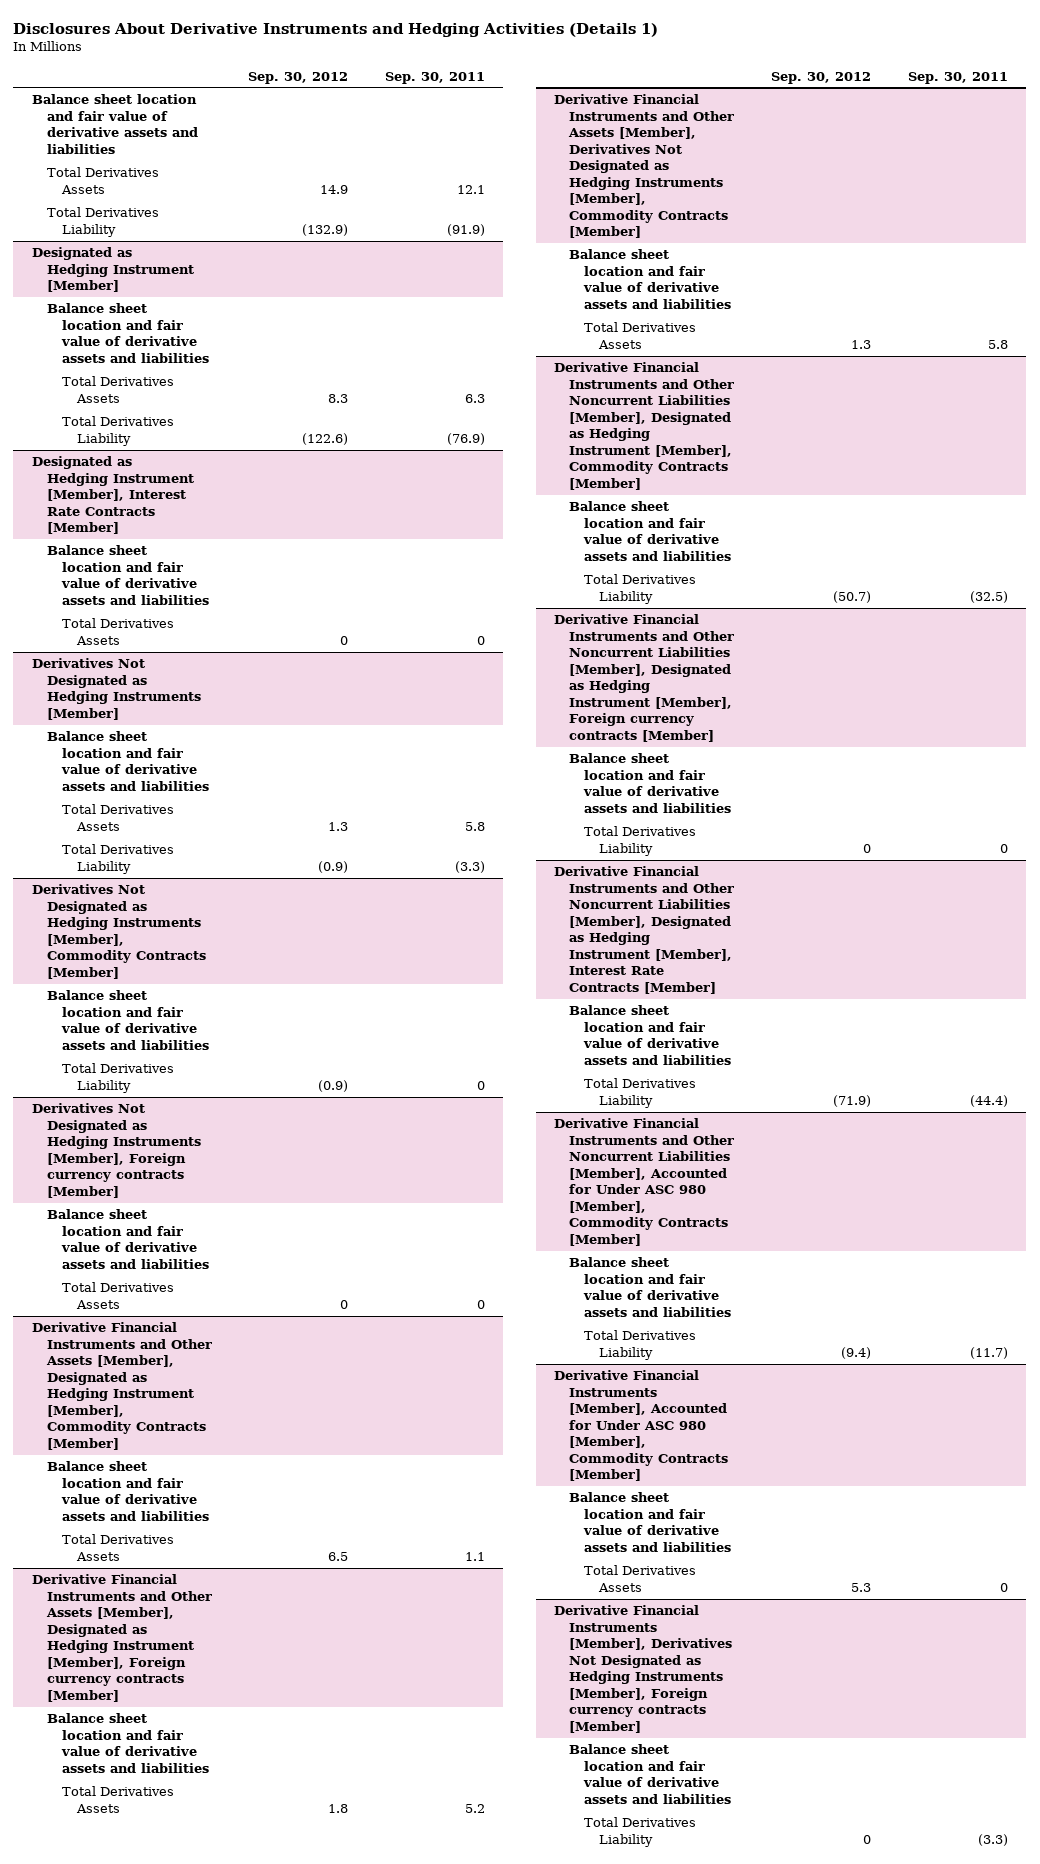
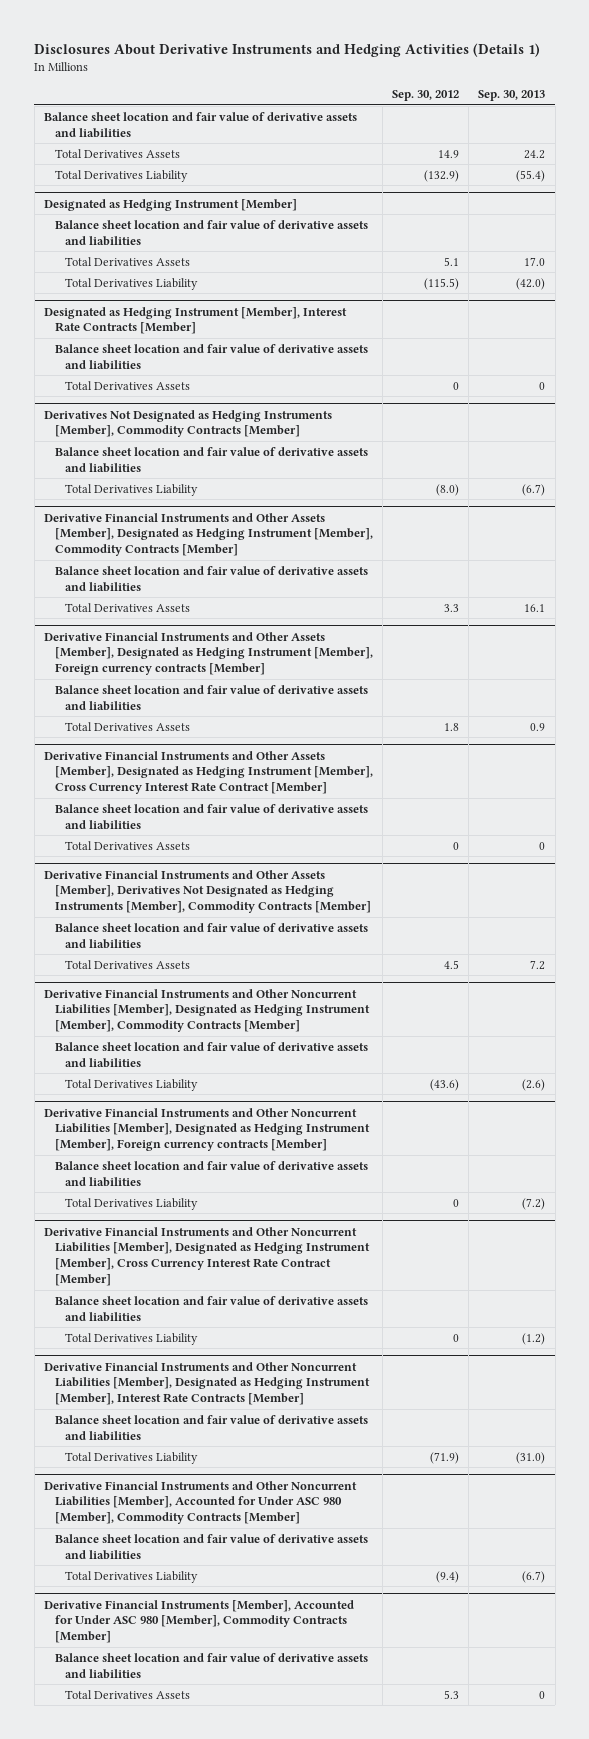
[385,71,486,84] Sep. 30, 2011 -> none
none -> [478,90,546,102] Sep. 30, 2013
[328,393,349,403] 8.3 -> [443,256,459,266] 5.1
[302,432,349,445] (122.6) -> [423,277,459,290] (115.5)
[31,658,201,720] Derivatives Not Designated as Hedging Instruments [Member] -> none
[46,731,209,791] Balance sheet location and fair value of derivative assets and liabilities -> none
[61,804,174,831] Total Derivatives Assets -> none
[61,844,174,874] Total Derivatives Liability -> none
[31,1103,201,1198] Derivatives Not Designated as Hedging Instruments [Member], Foreign currency contracts [Member] -> none
[46,1209,209,1269] Balance sheet location and fair value of derivative assets and liabilities -> none
[61,1282,174,1309] Total Derivatives Assets -> none
[318,1079,349,1092] (0.9) -> [435,483,459,496] (8.0)
[328,1551,349,1561] 6.5 -> [443,603,459,612] 3.3
none -> [44,750,373,795] Derivative Financial Instruments and Other Assets [Member], Designated as Hedging Instrument [Member], Cross Currency Interest Rate Contract [Member]
none -> [54,803,368,830] Balance sheet location and fair value of derivative assets and liabilities
none -> [65,840,191,850] Total Derivatives Assets
[851,339,872,349] 1.3 -> [443,959,459,969] 4.5
[833,590,872,603] (50.7) -> [429,1078,459,1091] (43.6)
none -> [44,1226,370,1287] Derivative Financial Instruments and Other Noncurrent Liabilities [Member], Designated as Hedging Instrument [Member], Cross Currency Interest Rate Contract [Member]
none -> [54,1295,368,1322] Balance sheet location and fair value of derivative assets and liabilities
none -> [65,1332,199,1345] Total Derivatives Liability
[554,1605,733,1733] Derivative Financial Instruments [Member], Derivatives Not Designated as Hedging Instruments [Member], Foreign currency contracts [Member] -> none
[569,1744,732,1804] Balance sheet location and fair value of derivative assets and liabilities -> none
[584,1817,697,1847] Total Derivatives Liability -> none

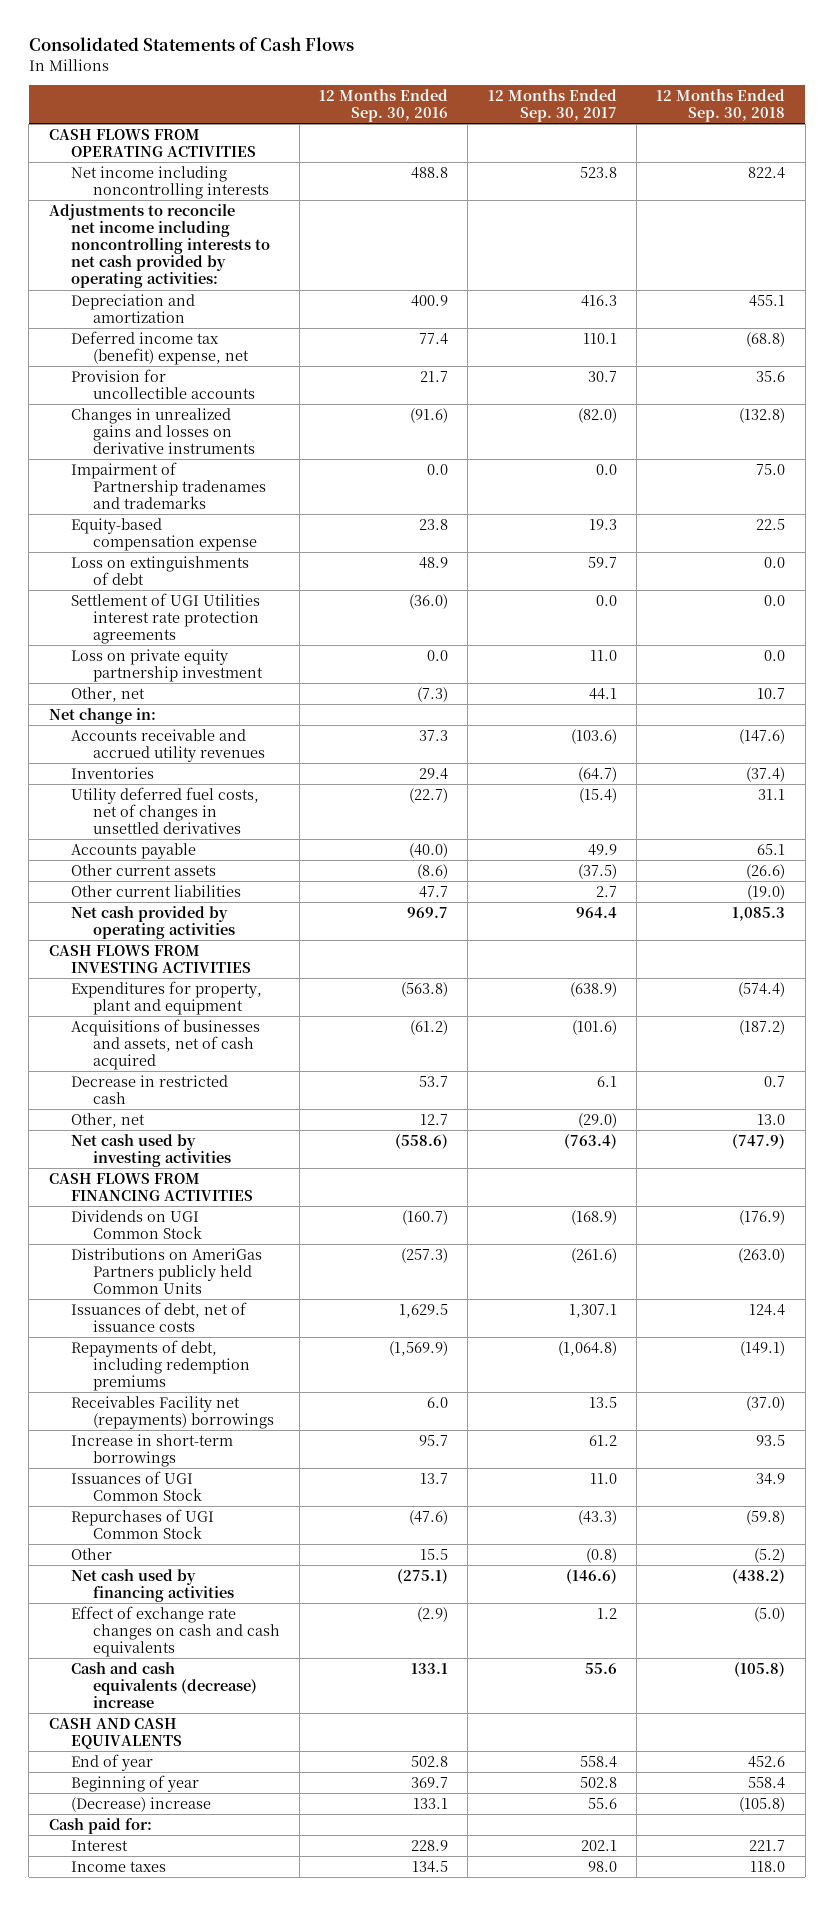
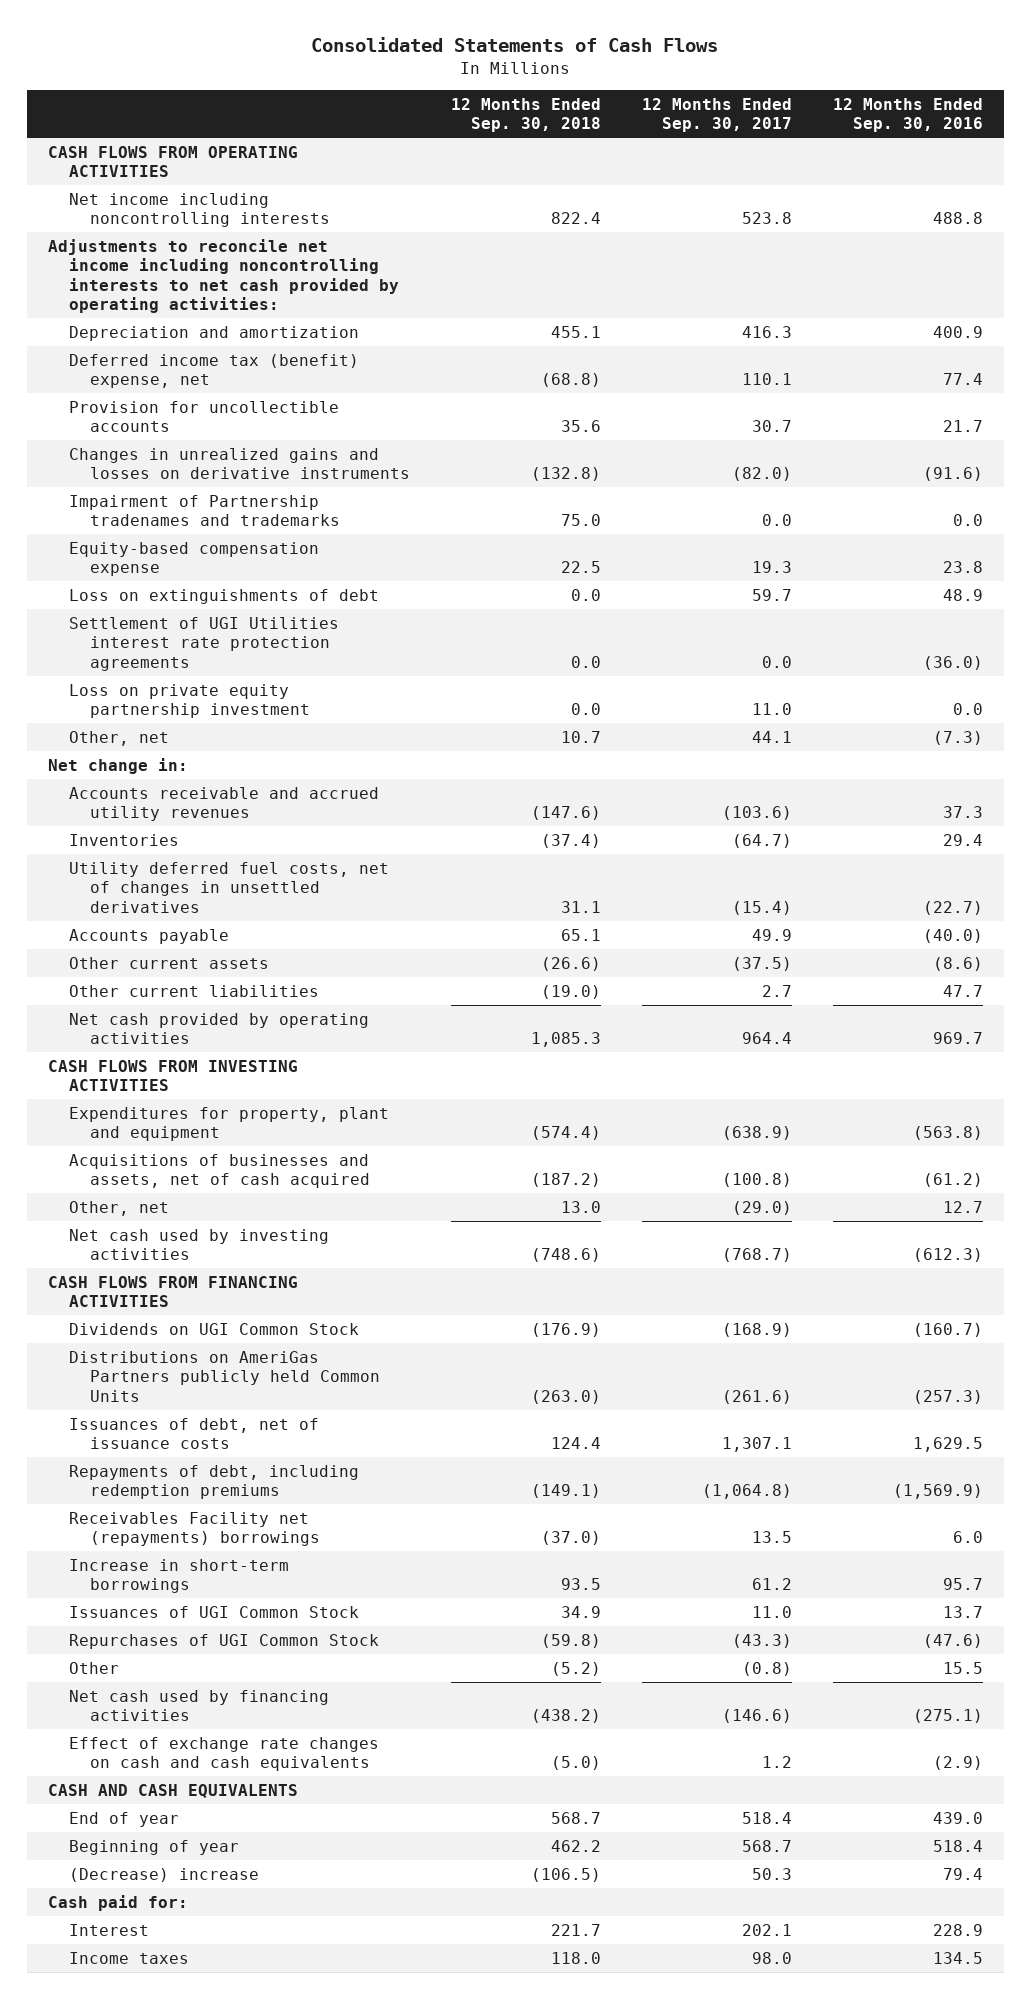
[70,1074,228,1104] Decrease in restricted cash -> none
[571,1019,617,1035] (101.6) -> [722,1173,793,1188] (100.8)
[395,1133,449,1149] (558.6) -> [913,1248,984,1263] (612.3)
[563,1133,617,1149] (763.4) -> [722,1248,793,1263] (768.7)
[732,1133,786,1149] (747.9) -> [531,1248,602,1263] (748.6)
[70,1661,257,1709] Cash and cash equivalents (decrease) increase -> none
[411,1755,449,1767] 502.8 -> [933,1811,984,1824] 439.0
[579,1755,617,1768] 558.4 -> [742,1811,793,1824] 518.4
[748,1755,786,1768] 452.6 -> [551,1811,602,1824] 568.7
[411,1776,449,1788] 369.7 -> [933,1839,984,1852] 518.4
[579,1776,617,1788] 502.8 -> [742,1839,793,1852] 568.7
[748,1776,786,1789] 558.4 -> [551,1839,602,1852] 462.2
[413,1797,449,1809] 133.1 -> [943,1867,984,1880] 79.4
[587,1797,617,1809] 55.6 -> [752,1867,793,1880] 50.3
[739,1796,786,1812] (105.8) -> [531,1867,602,1882] (106.5)

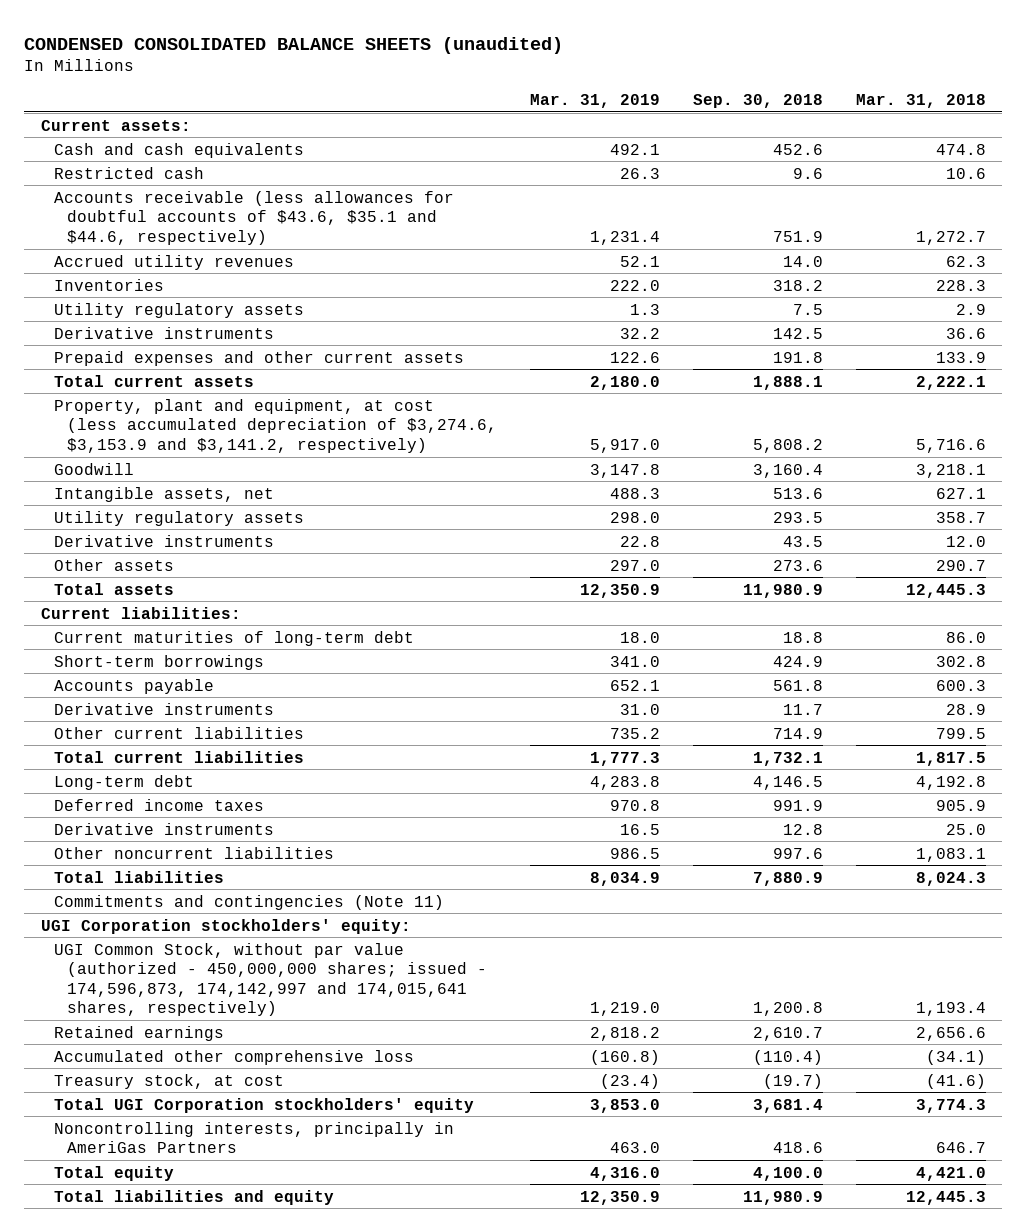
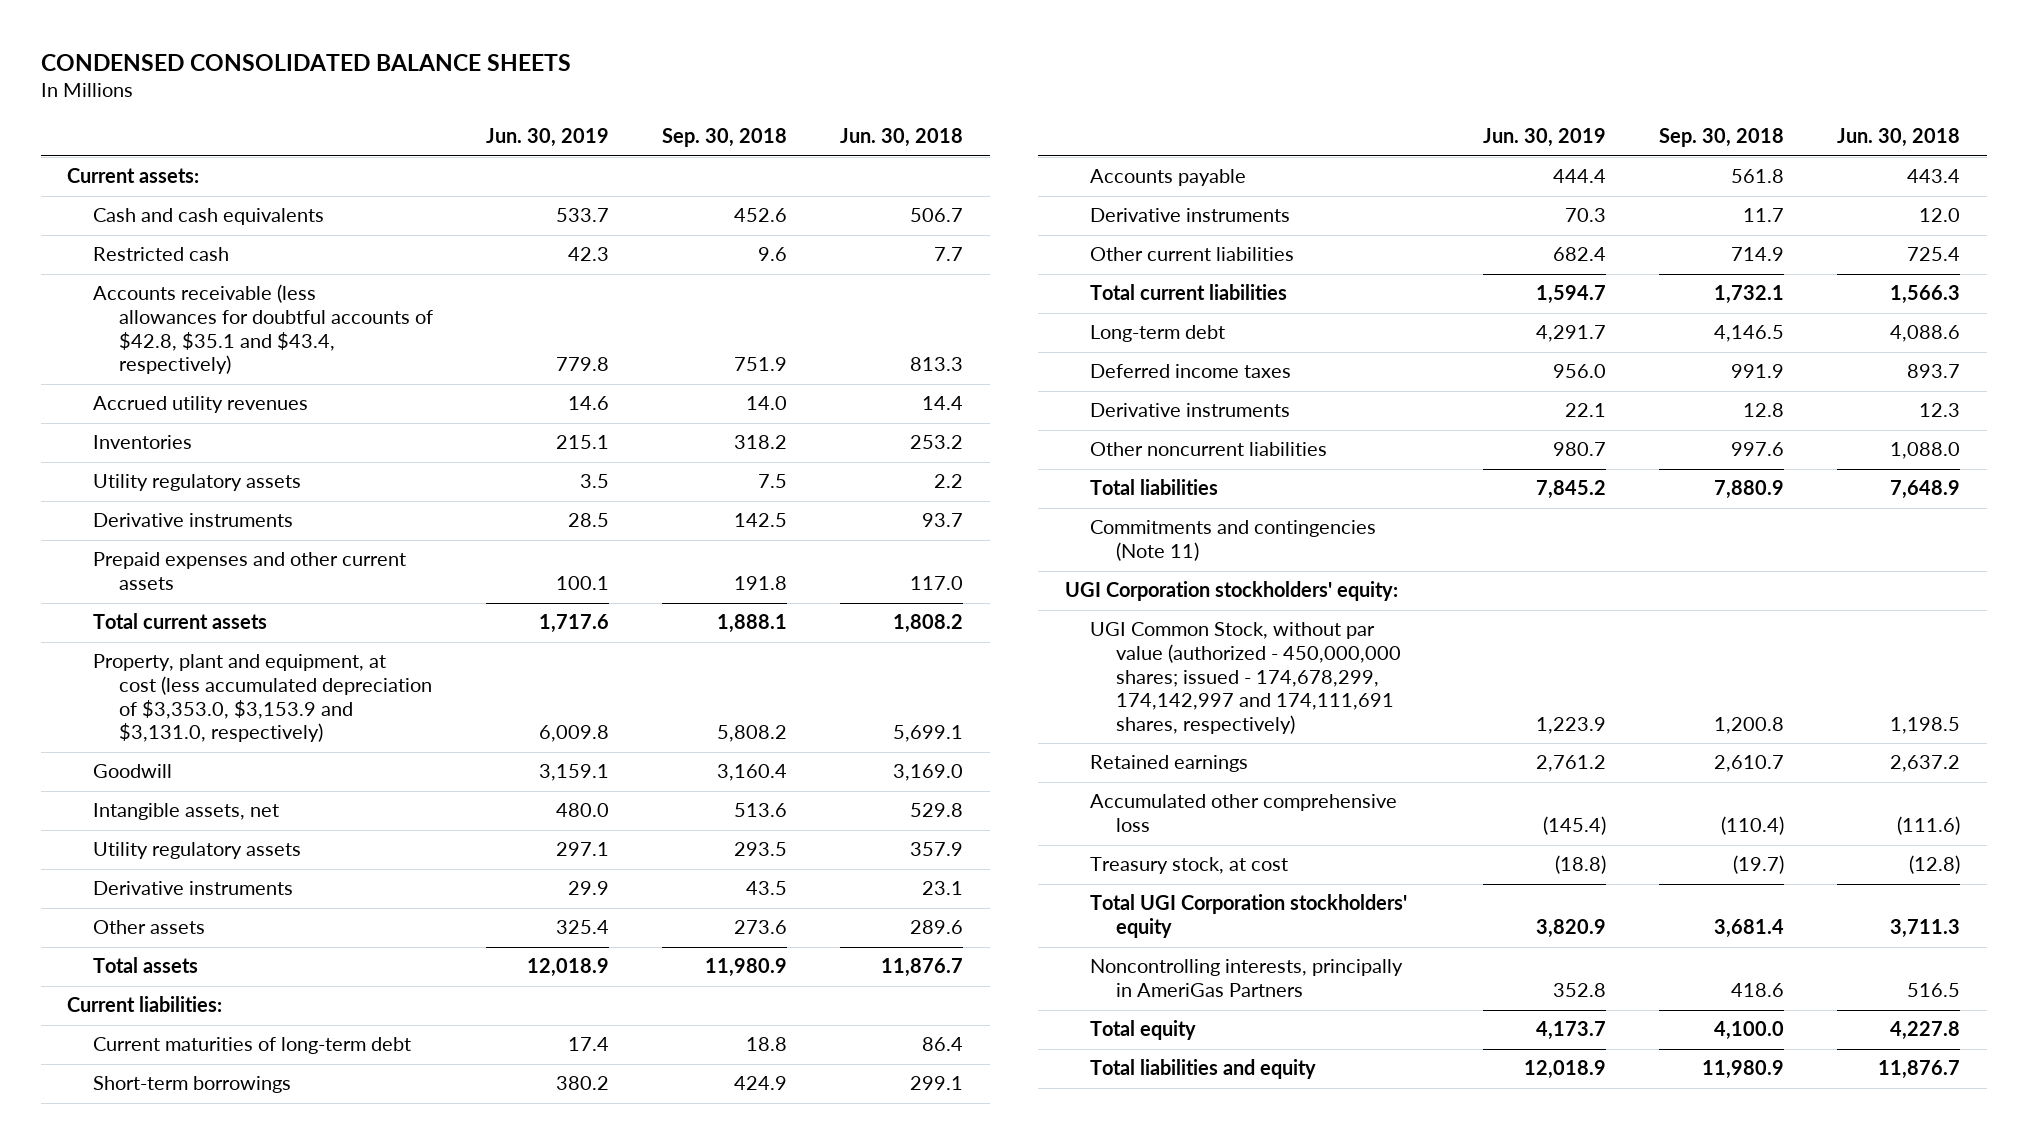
[24,36,564,54] CONDENSED CONSOLIDATED BALANCE SHEETS (unaudited) -> [40,54,571,72] CONDENSED CONSOLIDATED BALANCE SHEETS
[530,93,661,108] Mar. 31, 2019 -> none
[855,93,986,108] Mar. 31, 2018 -> none
none -> [485,128,609,148] Jun. 30, 2019
none -> [839,128,963,148] Jun. 30, 2018
[54,190,455,245] Accounts receivable (less allowances for doubtful accounts of $43.6, $35.1 and $44.6, respectively) -> [92,284,433,375] Accounts receivable (less allowances for doubtful accounts of $42.8, $35.1 and $43.4, respectively)
[54,398,498,453] Property, plant and equipment, at cost (less accumulated depreciation of $3,274.6, $3,153.9 and $3,141.2, respectively) -> [92,654,432,743] Property, plant and equipment, at cost (less accumulated depreciation of $3,353.0, $3,153.9 and $3,131.0, respectively)
[54,942,488,1017] UGI Common Stock, without par value (authorized - 450,000,000 shares; issued - 174,596,873, 174,142,997 and 174,015,641 shares, respectively) -> [1090,622,1401,734] UGI Common Stock, without par value (authorized - 450,000,000 shares; issued - 174,678,299, 174,142,997 and 174,111,691 shares, respectively)

